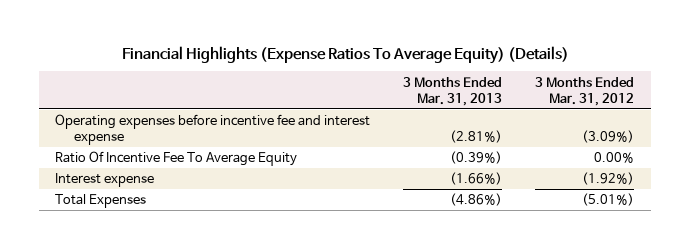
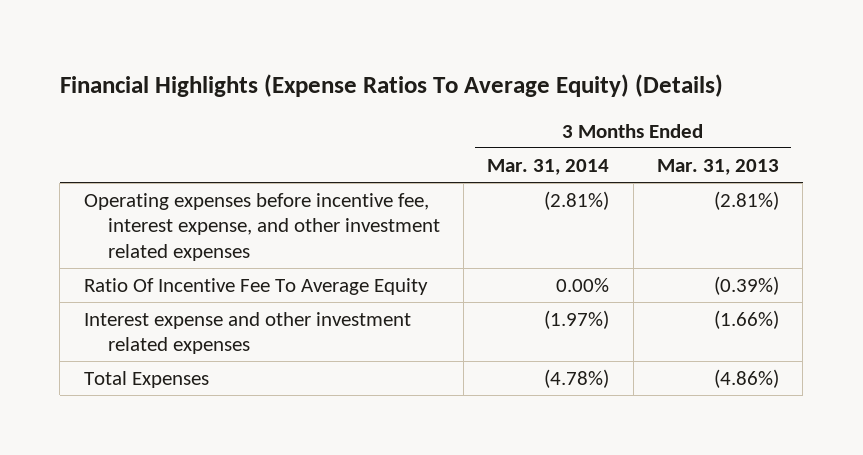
[535,76,635,106] 3 Months Ended Mar. 31, 2012 -> none
none -> [487,158,610,175] Mar. 31, 2014
[55,114,371,146] Operating expenses before incentive fee and interest expense -> [83,192,440,261] Operating expenses before incentive fee, interest expense, and other investment related expenses
[55,173,155,188] Interest expense -> [83,311,411,355] Interest expense and other investment related expenses

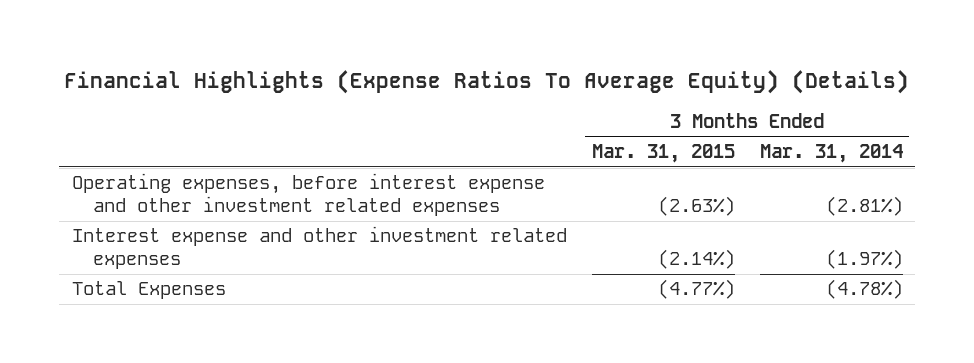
[657,158,780,175] Mar. 31, 2013 -> none
none -> [591,143,735,163] Mar. 31, 2015
[83,277,428,295] Ratio Of Incentive Fee To Average Equity -> none
[83,192,440,261] Operating expenses before incentive fee, interest expense, and other investment related expenses -> [71,173,545,217] Operating expenses, before interest expense and other investment related expenses

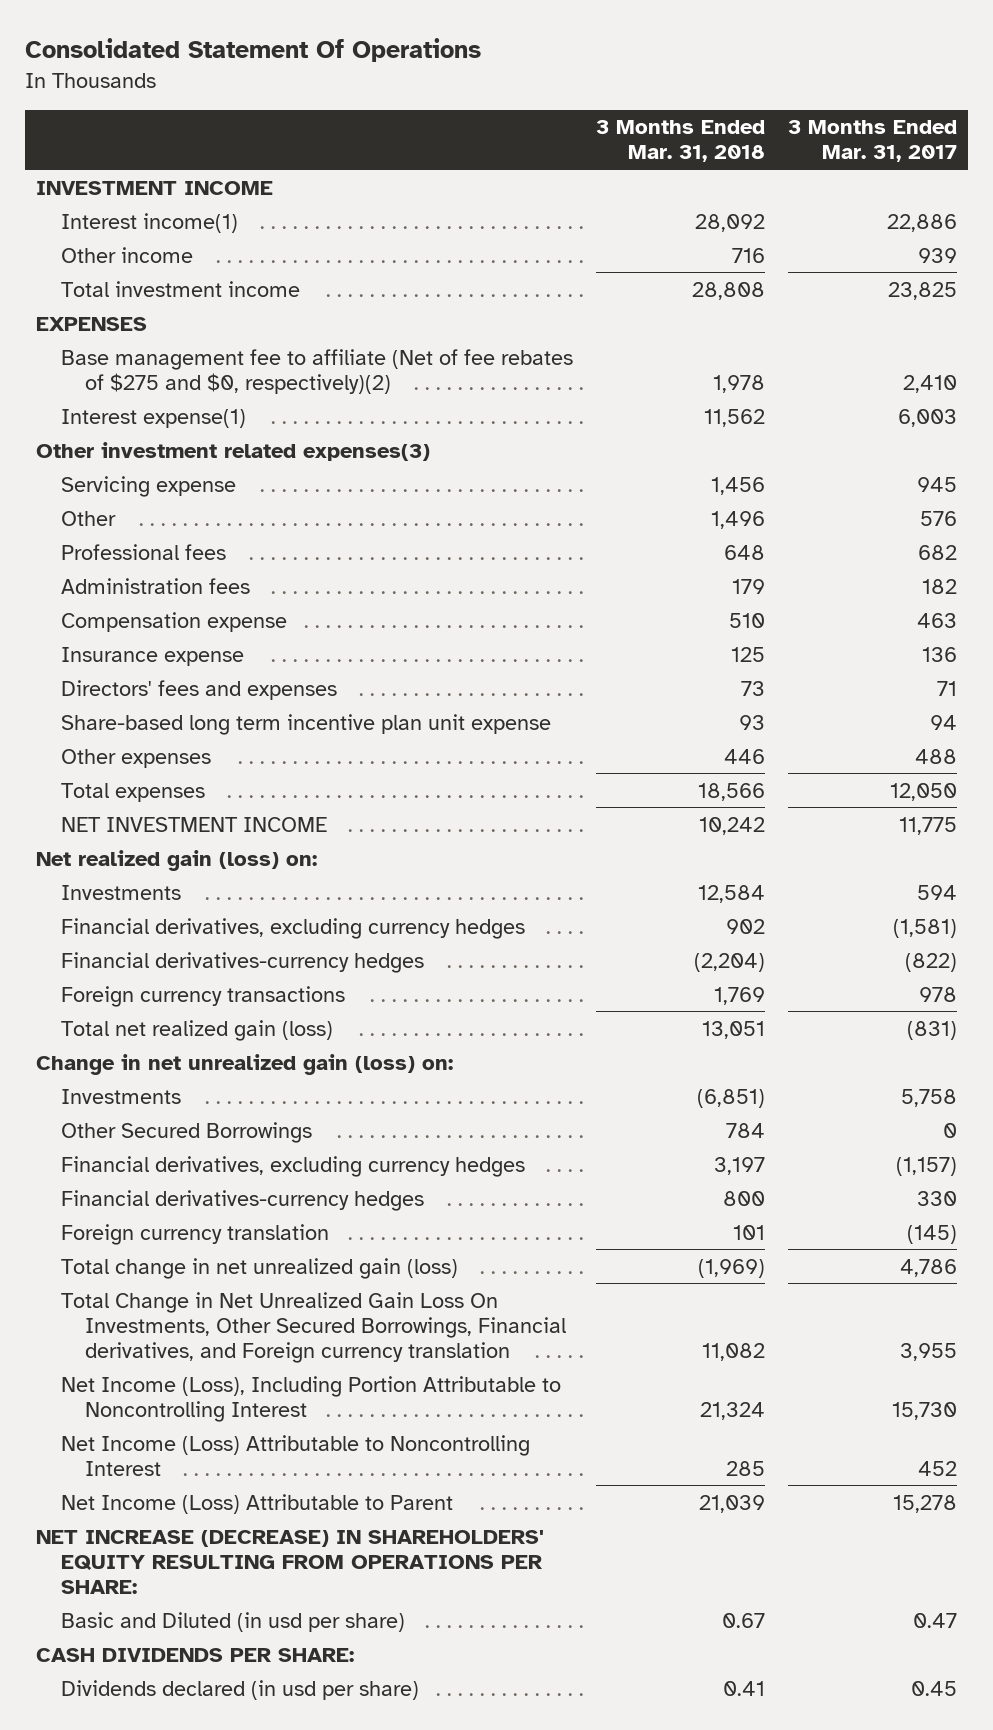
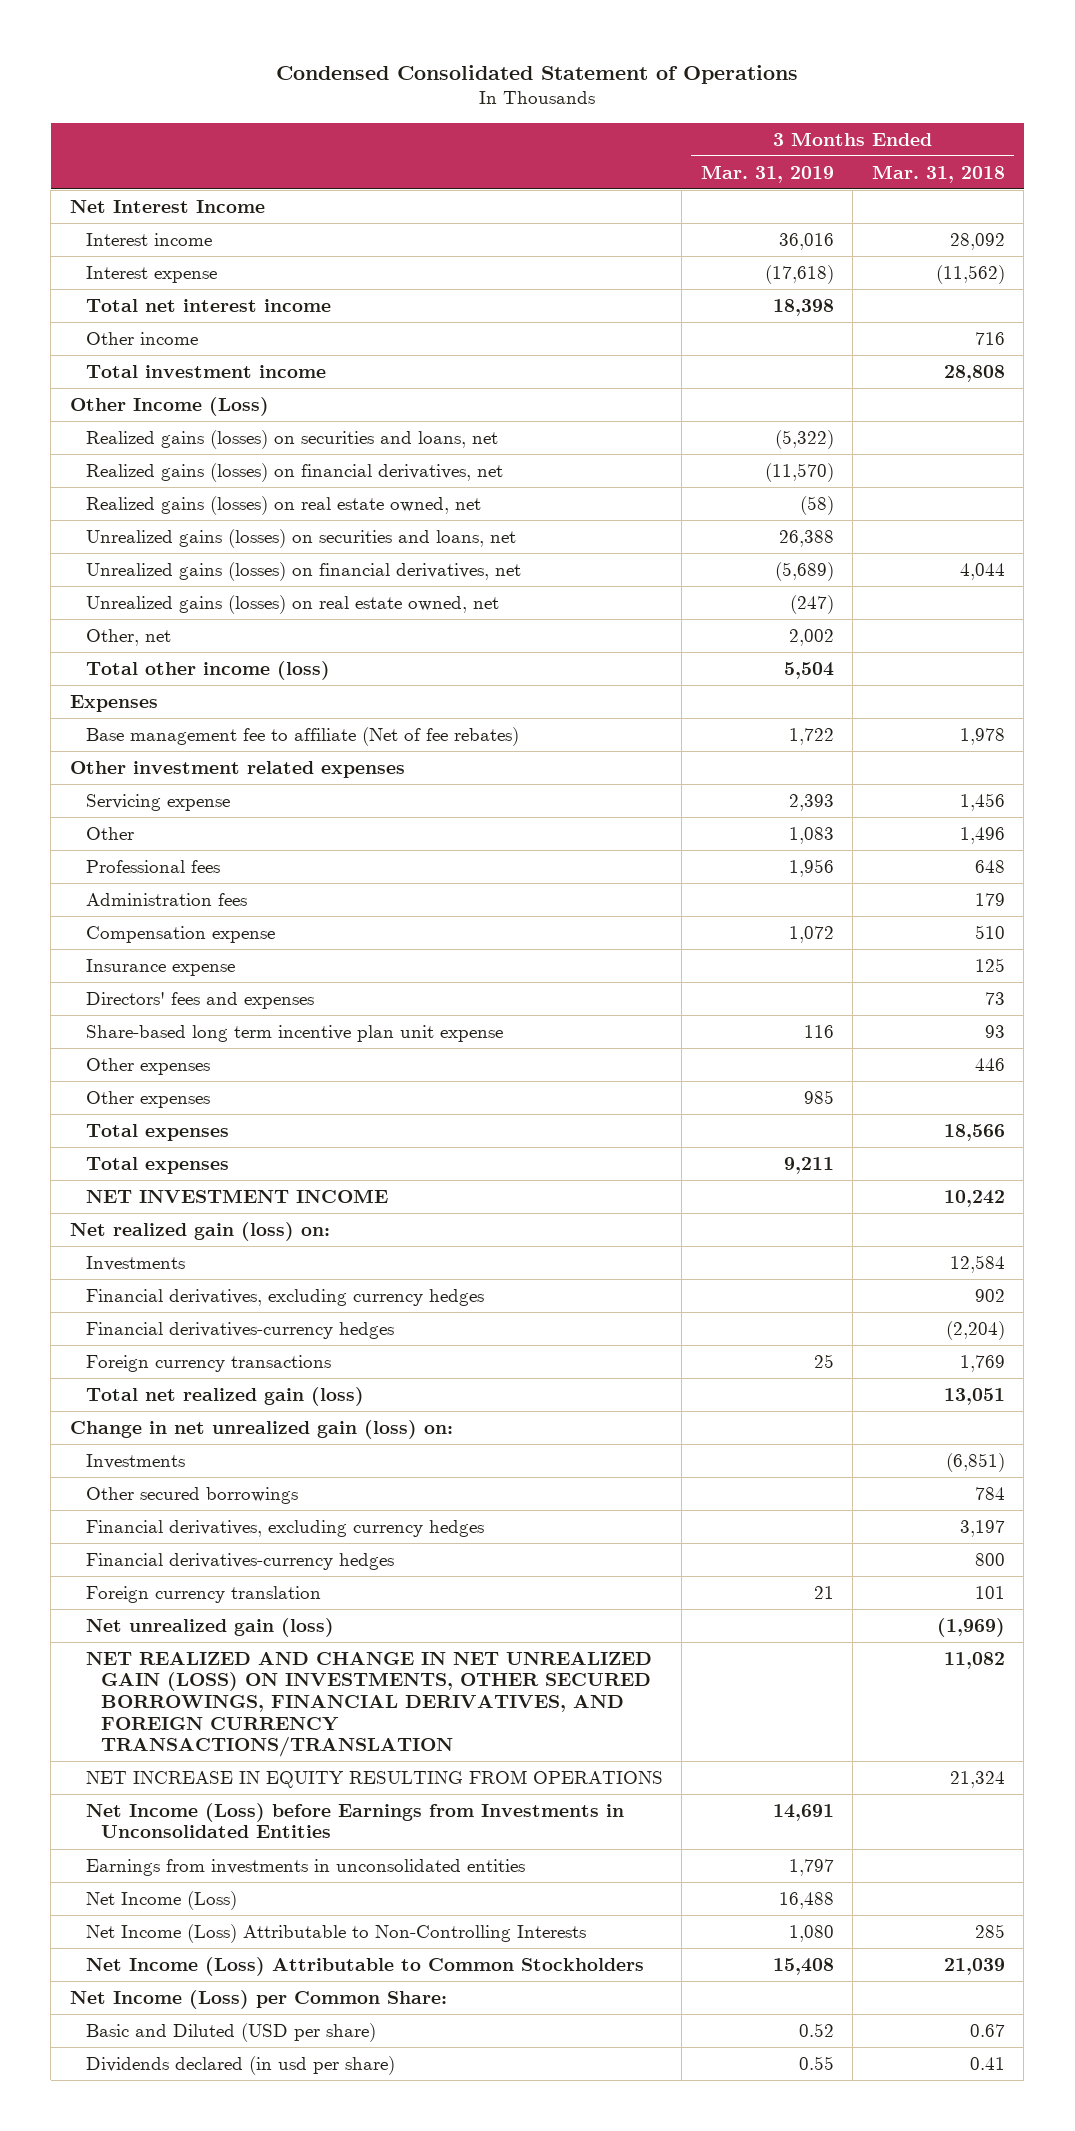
[24,38,481,63] Consolidated Statement Of Operations -> [276,64,799,84] Condensed Consolidated Statement of Operations
[787,120,957,163] 3 Months Ended Mar. 31, 2017 -> none
none -> [700,164,834,183] Mar. 31, 2019
[36,180,274,195] INVESTMENT INCOME -> [69,199,265,213] Net Interest Income
[60,212,238,233] Interest income(1) -> [85,232,212,246] Interest income
none -> [85,265,217,283] Interest expense
none -> [85,298,331,312] Total net interest income
[60,408,246,428] Interest expense(1) -> none
none -> [69,396,269,416] Other Income (Loss)
none -> [85,429,498,449] Realized gains (losses) on securities and loans, net
none -> [85,462,503,482] Realized gains (losses) on financial derivatives, net
none -> [85,495,481,515] Realized gains (losses) on real estate owned, net
none -> [85,528,516,548] Unrealized gains (losses) on securities and loans, net
none -> [85,561,521,581] Unrealized gains (losses) on financial derivatives, net
none -> [85,594,499,614] Unrealized gains (losses) on real estate owned, net
none -> [85,628,171,646] Other, net
none -> [85,660,330,680] Total other income (loss)
[36,316,148,331] EXPENSES -> [69,694,158,712] Expenses
[60,348,573,394] Base management fee to affiliate (Net of fee rebates of $275 and $0, respectively)(2) -> [85,726,519,746] Base management fee to affiliate (Net of fee rebates)
[36,441,431,461] Other investment related expenses(3) -> [69,760,405,778] Other investment related expenses
none -> [85,1090,210,1108] Other expenses
none -> [85,1156,229,1174] Total expenses
[60,1121,312,1143] Other Secured Borrowings -> [85,1486,298,1504] Other secured borrowings
[36,1529,545,1594] NET INCREASE (DECREASE) IN SHAREHOLDERS' EQUITY RESULTING FROM OPERATIONS PER SHARE: -> none
[36,1647,355,1662] CASH DIVIDENDS PER SHARE: -> none
[60,1257,458,1279] Total change in net unrealized gain (loss) -> [85,1617,334,1637] Net unrealized gain (loss)
[60,1291,567,1363] Total Change in Net Unrealized Gain Loss On Investments, Other Secured Borrowings, Financial derivatives, and Foreign currency translation -> [85,1651,652,1758] NET REALIZED AND CHANGE IN NET UNREALIZED GAIN (LOSS) ON INVESTMENTS, OTHER SECURED BORROWINGS, FINANCIAL DERIVATIVES, AND FOREIGN CURRENCY TRANSACTIONS/TRANSLATION
[60,1375,561,1422] Net Income (Loss), Including Portion Attributable to Noncontrolling Interest -> [85,1769,663,1788] NET INCREASE IN EQUITY RESULTING FROM OPERATIONS
none -> [85,1802,624,1839] Net Income (Loss) before Earnings from Investments in Unconsolidated Entities
none -> [85,1858,525,1876] Earnings from investments in unconsolidated entities
none -> [85,1890,237,1910] Net Income (Loss)
[60,1434,530,1476] Net Income (Loss) Attributable to Noncontrolling Interest -> [85,1923,586,1943] Net Income (Loss) Attributable to Non-Controlling Interests
[60,1493,453,1514] Net Income (Loss) Attributable to Parent -> [85,1956,644,1976] Net Income (Loss) Attributable to Common Stockholders
none -> [69,1989,447,2009] Net Income (Loss) per Common Share:
[60,1611,405,1632] Basic and Diluted (in usd per share) -> [85,2022,376,2042] Basic and Diluted (USD per share)

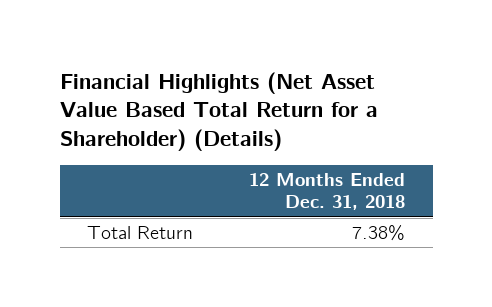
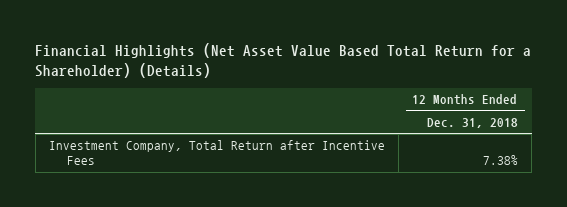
[87,225,194,239] Total Return -> [49,140,386,166] Investment Company, Total Return after Incentive Fees

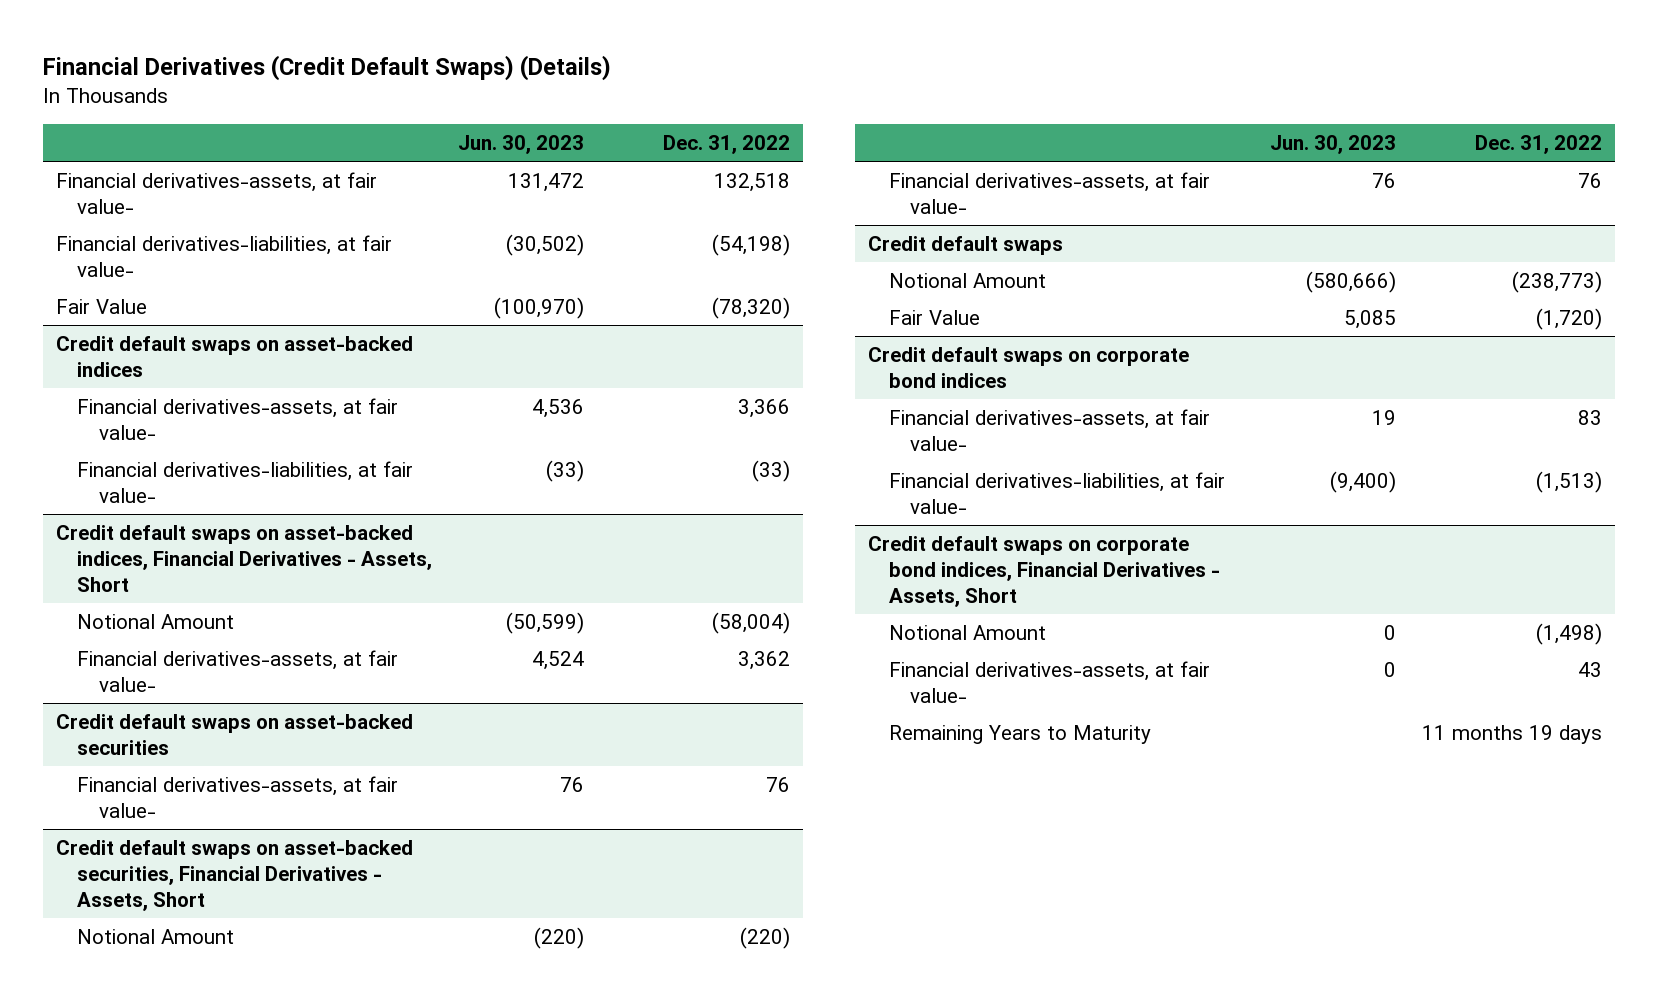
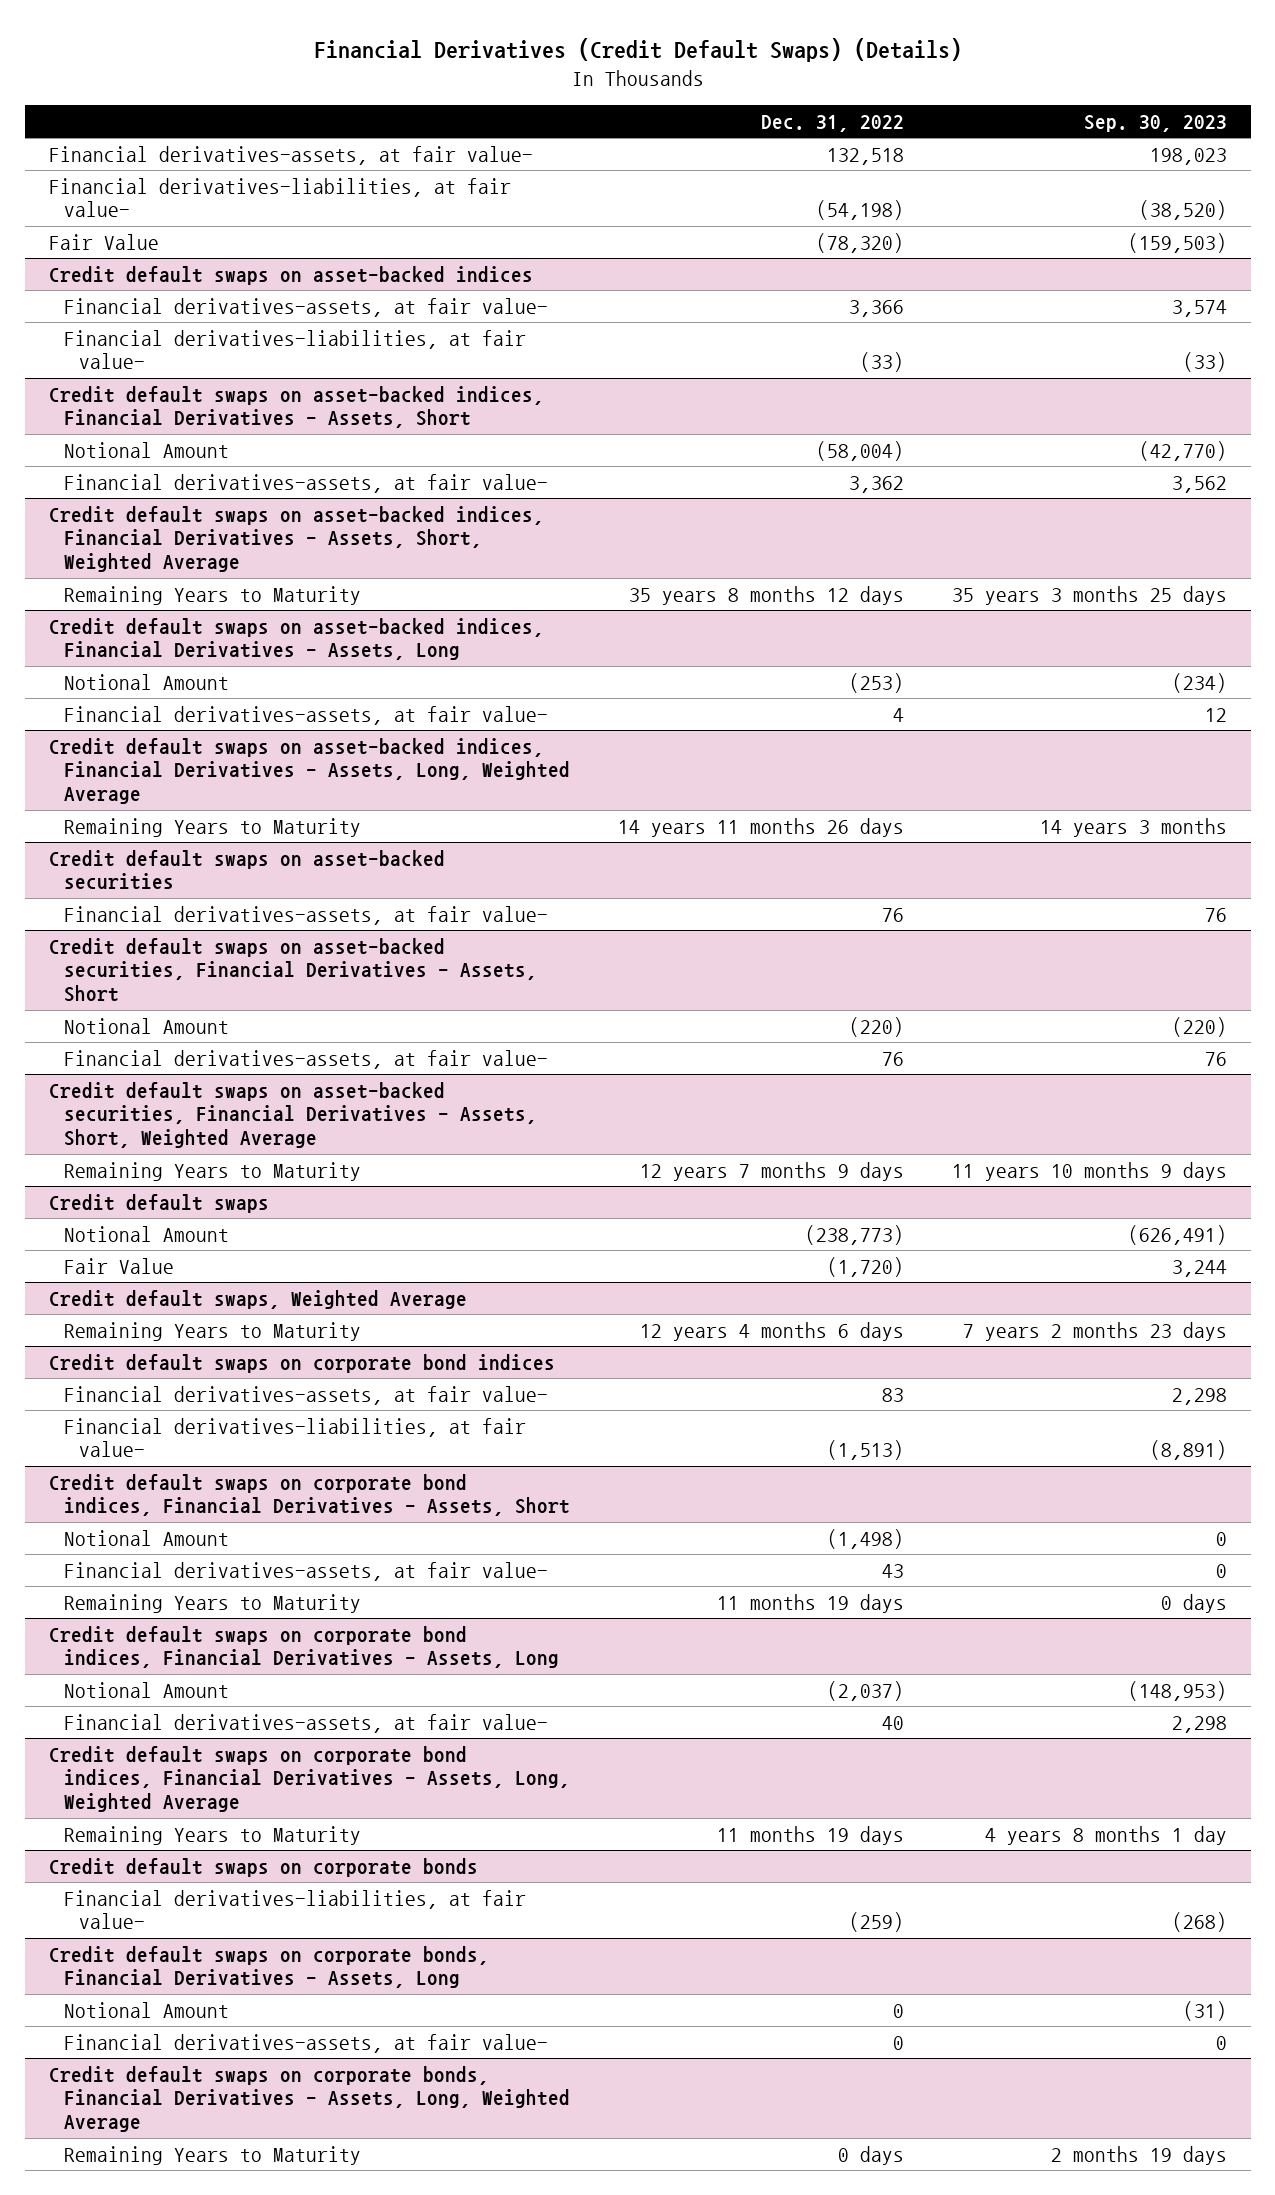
[458,134,585,154] Jun. 30, 2023 -> none
none -> [1083,114,1227,132] Sep. 30, 2023
none -> [48,505,544,573] Credit default swaps on asset-backed indices, Financial Derivatives - Assets, Short, Weighted Average
none -> [63,585,361,605] Remaining Years to Maturity
none -> [48,617,544,661] Credit default swaps on asset-backed indices, Financial Derivatives - Assets, Long
none -> [63,673,229,690] Notional Amount
none -> [63,705,548,725] Financial derivatives-assets, at fair value-
none -> [48,737,570,805] Credit default swaps on asset-backed indices, Financial Derivatives - Assets, Long, Weighted Average
none -> [63,817,361,837] Remaining Years to Maturity
none -> [48,1081,537,1149] Credit default swaps on asset-backed securities, Financial Derivatives - Assets, Short, Weighted Average
none -> [63,1161,361,1181] Remaining Years to Maturity
none -> [48,1289,467,1309] Credit default swaps, Weighted Average
none -> [63,1321,361,1341] Remaining Years to Maturity
none -> [48,1625,559,1669] Credit default swaps on corporate bond indices, Financial Derivatives - Assets, Long
none -> [63,1681,229,1698] Notional Amount
none -> [63,1713,548,1733] Financial derivatives-assets, at fair value-
none -> [48,1745,570,1813] Credit default swaps on corporate bond indices, Financial Derivatives - Assets, Long, Weighted Average
none -> [63,1825,361,1845] Remaining Years to Maturity
none -> [48,1857,478,1877] Credit default swaps on corporate bonds
none -> [63,1889,526,1930] Financial derivatives-liabilities, at fair value-
none -> [48,1945,489,1989] Credit default swaps on corporate bonds, Financial Derivatives - Assets, Long
none -> [63,2001,229,2018] Notional Amount
none -> [63,2033,548,2053] Financial derivatives-assets, at fair value-
none -> [48,2065,570,2133] Credit default swaps on corporate bonds, Financial Derivatives - Assets, Long, Weighted Average
none -> [63,2145,361,2165] Remaining Years to Maturity

